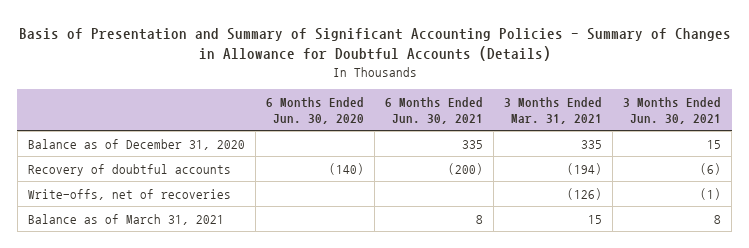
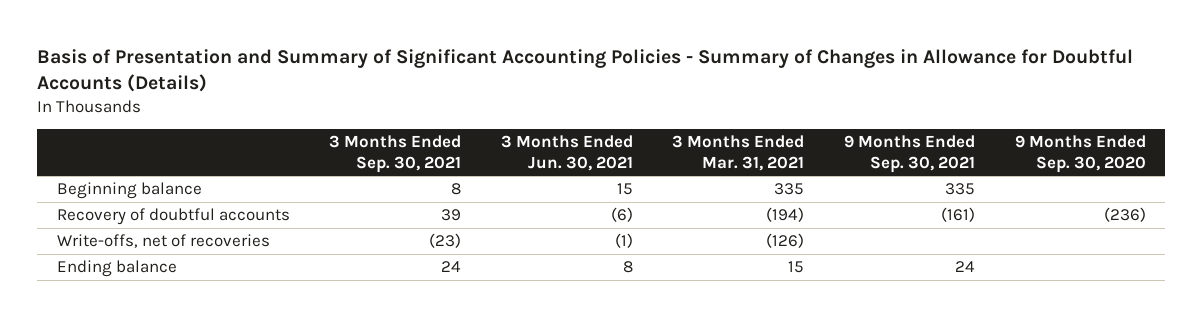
[265,97,364,125] 6 Months Ended Jun. 30, 2020 -> none
[385,97,484,125] 6 Months Ended Jun. 30, 2021 -> none
none -> [329,135,462,173] 3 Months Ended Sep. 30, 2021
none -> [843,135,975,173] 9 Months Ended Sep. 30, 2021
none -> [1014,135,1146,173] 9 Months Ended Sep. 30, 2020
[27,138,245,150] Balance as of December 31, 2020 -> [56,182,202,200] Beginning balance
[27,213,224,225] Balance as of March 31, 2021 -> [56,260,177,278] Ending balance

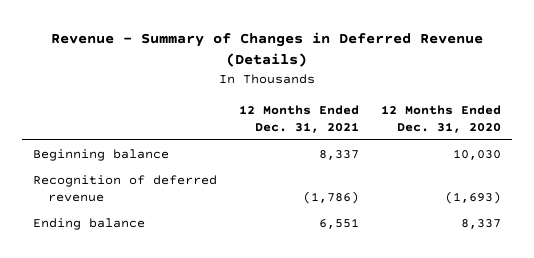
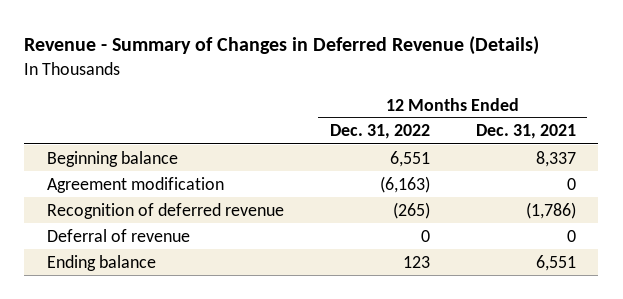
[380,104,501,133] 12 Months Ended Dec. 31, 2020 -> none
none -> [329,124,430,140] Dec. 31, 2022
none -> [47,176,225,193] Agreement modification
none -> [47,228,191,242] Deferral of revenue

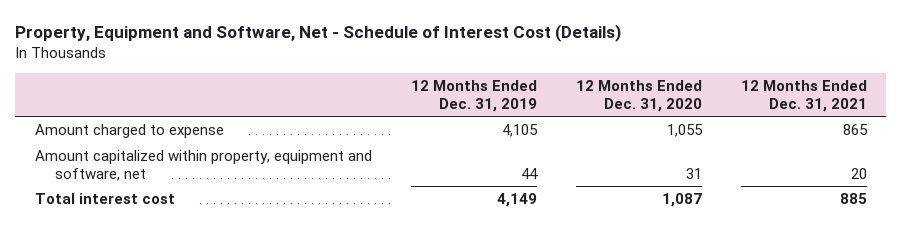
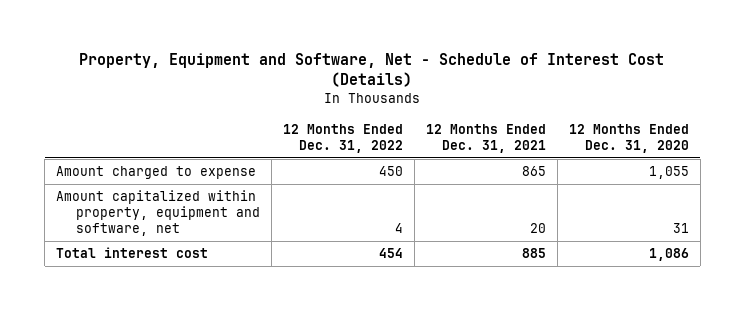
[410,80,537,112] 12 Months Ended Dec. 31, 2019 -> none
none -> [283,123,404,153] 12 Months Ended Dec. 31, 2022
[661,193,702,208] 1,087 -> [648,248,689,262] 1,086

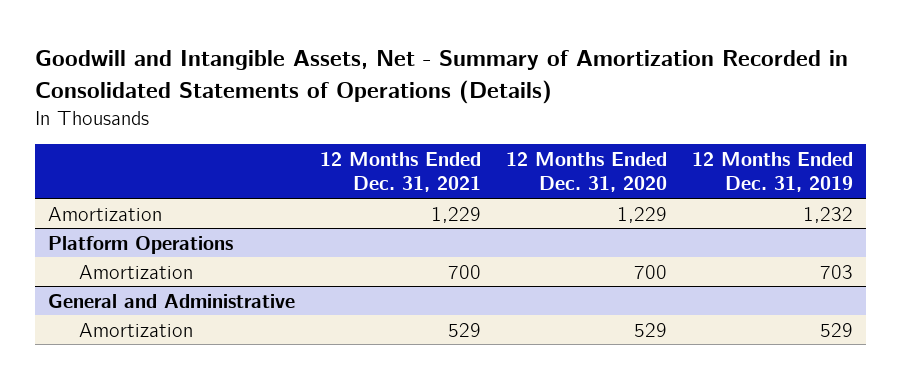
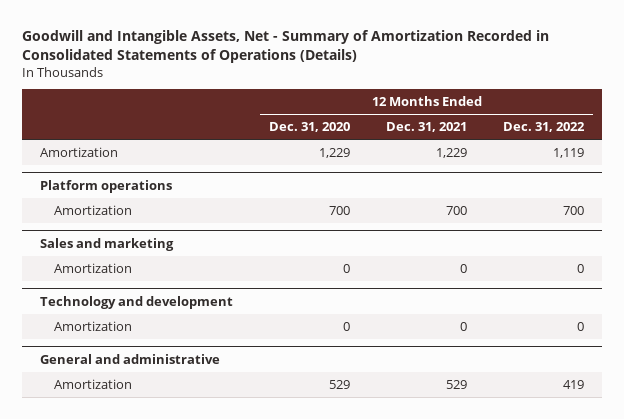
[692,152,854,193] 12 Months Ended Dec. 31, 2019 -> none
none -> [503,122,586,133] Dec. 31, 2022
[47,235,233,254] Platform Operations -> [39,179,172,193] Platform operations
none -> [39,237,174,251] Sales and marketing
none -> [53,262,132,273] Amortization
none -> [39,295,233,309] Technology and development
none -> [53,320,132,331] Amortization
[47,293,295,308] General and Administrative -> [39,353,220,364] General and administrative

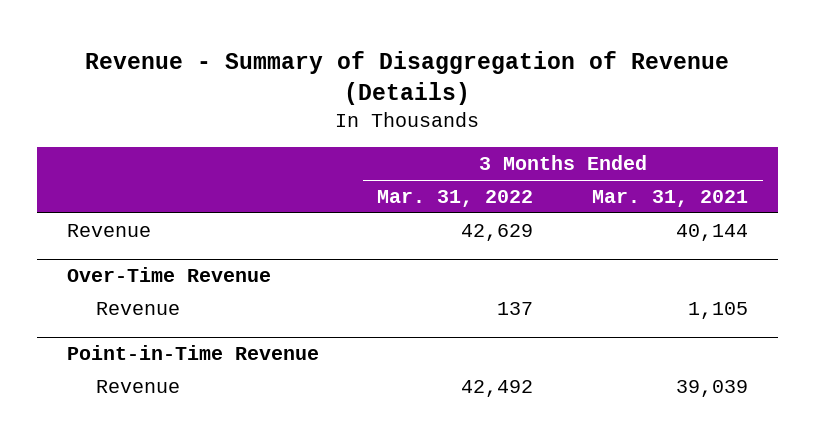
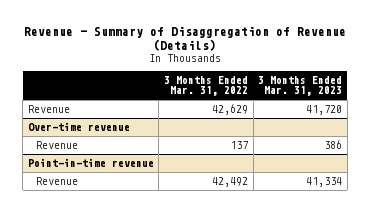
[592,189,749,207] Mar. 31, 2021 -> none
none -> [258,75,343,97] 3 Months Ended Mar. 31, 2023
[66,267,271,283] Over-Time Revenue -> [27,121,130,131] Over-time revenue
[66,345,319,361] Point-in-Time Revenue -> [27,157,154,167] Point-in-time revenue

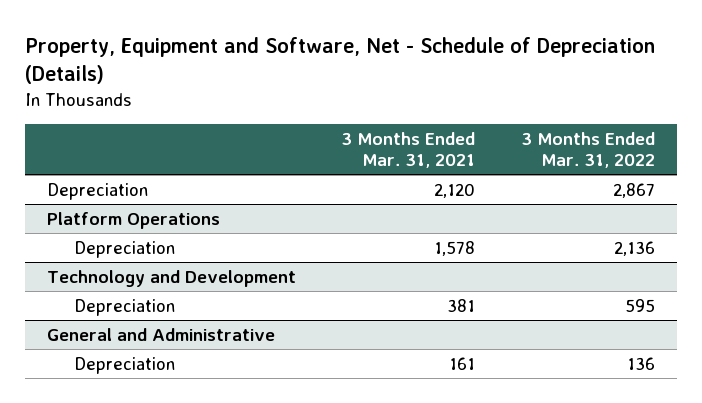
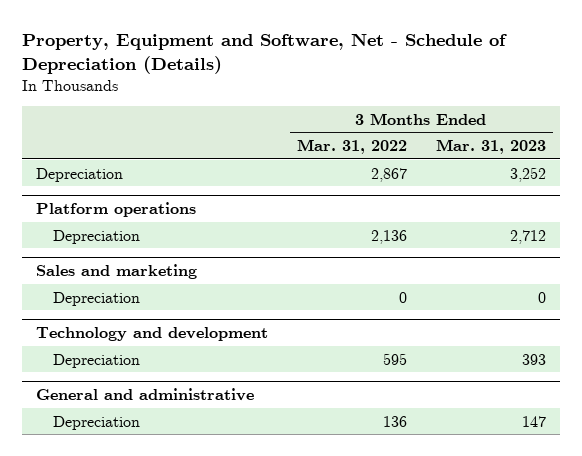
[341,131,476,169] 3 Months Ended Mar. 31, 2021 -> none
none -> [435,138,546,154] Mar. 31, 2023
[47,211,221,229] Platform Operations -> [36,201,197,217] Platform operations
none -> [36,263,198,279] Sales and marketing
none -> [52,291,140,306] Depreciation
[47,269,297,287] Technology and Development -> [36,326,269,341] Technology and development
[47,327,276,341] General and Administrative -> [36,387,255,401] General and administrative

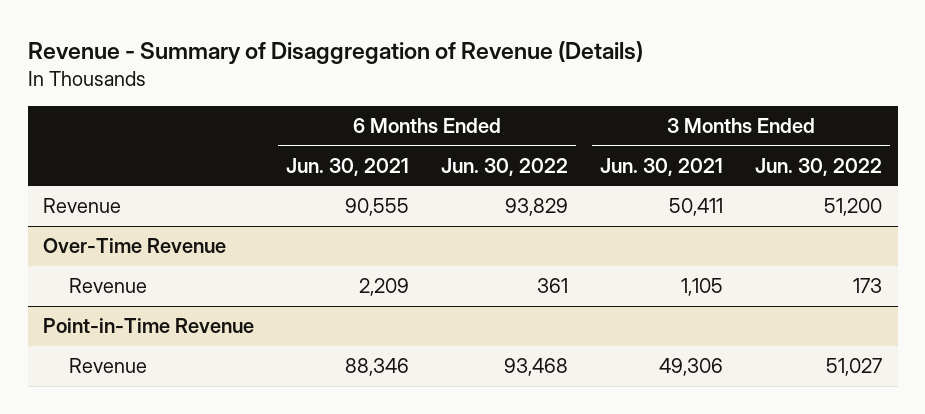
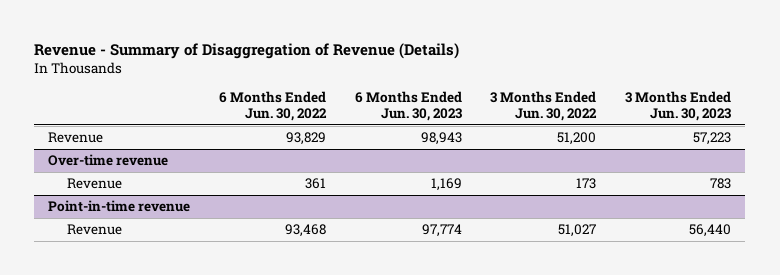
[286,157,410,176] Jun. 30, 2021 -> none
[599,157,723,176] Jun. 30, 2021 -> none
none -> [354,90,462,122] 6 Months Ended Jun. 30, 2023
none -> [625,90,732,122] 3 Months Ended Jun. 30, 2023
[43,238,227,254] Over-Time Revenue -> [48,154,169,167] Over-time revenue
[43,318,255,334] Point-in-Time Revenue -> [48,200,191,213] Point-in-time revenue

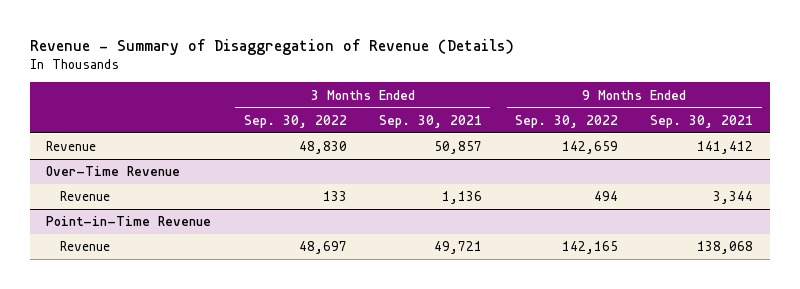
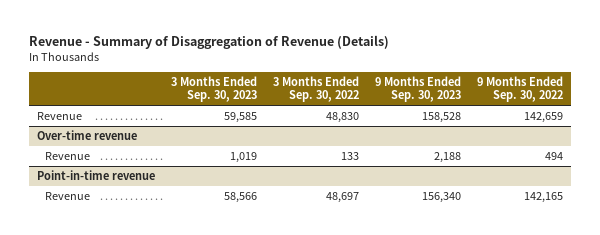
[379,114,483,128] Sep. 30, 2021 -> none
[650,114,754,128] Sep. 30, 2021 -> none
none -> [170,75,257,103] 3 Months Ended Sep. 30, 2023
none -> [374,75,461,103] 9 Months Ended Sep. 30, 2023
[46,166,181,177] Over-Time Revenue -> [36,130,137,141] Over-time revenue
[46,216,212,227] Point-in-Time Revenue -> [36,170,155,181] Point-in-time revenue

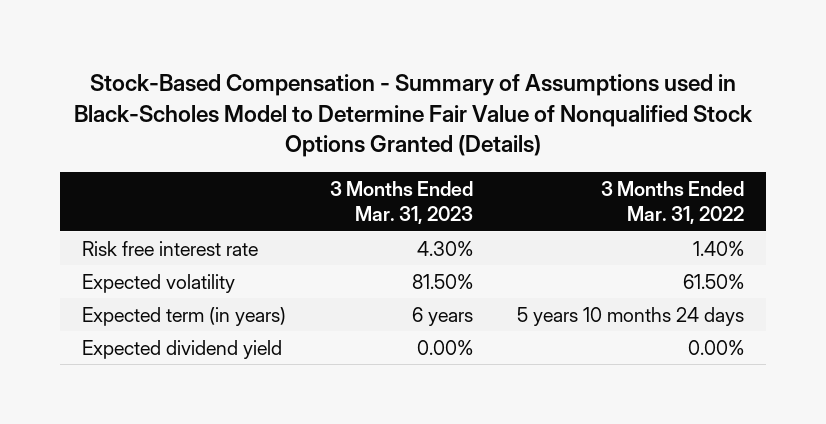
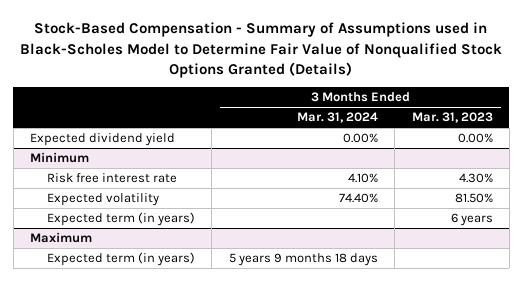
[600,180,744,225] 3 Months Ended Mar. 31, 2022 -> none
none -> [296,112,378,124] Mar. 31, 2024
[82,339,283,359] Expected dividend yield -> [30,133,176,147] Expected dividend yield
none -> [30,152,90,164] Minimum
none -> [30,232,93,244] Maximum
none -> [47,252,196,267] Expected term (in years)

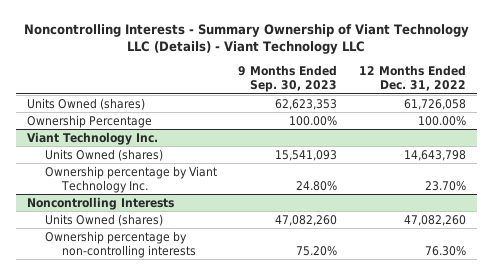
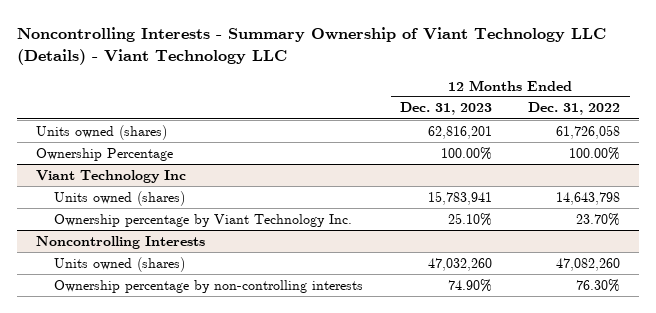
[238,65,338,93] 9 Months Ended Sep. 30, 2023 -> none
none -> [399,102,492,116] Dec. 31, 2023
[26,97,145,110] Units Owned (shares) -> [35,124,167,140] Units owned (shares)
[26,131,158,145] Viant Technology Inc. -> [35,169,186,183] Viant Technology Inc
[44,148,163,161] Units Owned (shares) -> [53,190,185,206] Units owned (shares)
[44,213,163,226] Units Owned (shares) -> [53,256,185,272] Units owned (shares)

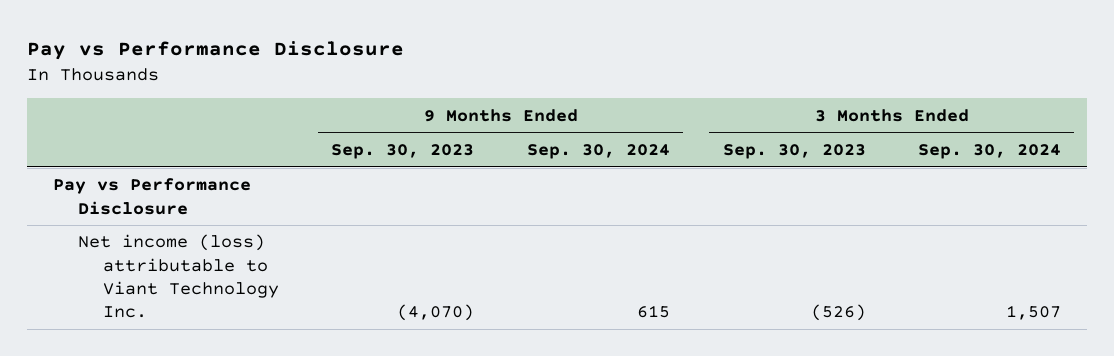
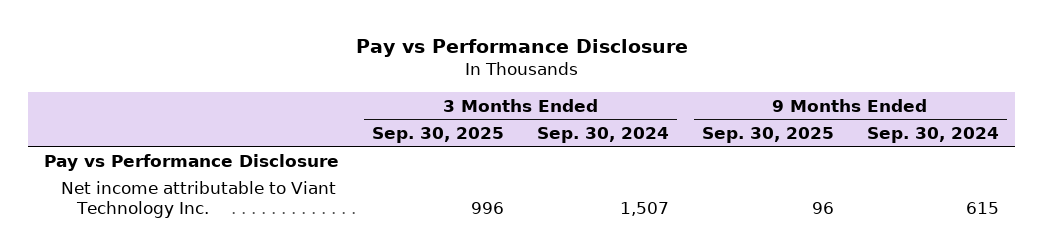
[331,144,475,160] Sep. 30, 2023 -> none
[722,144,866,160] Sep. 30, 2023 -> none
none -> [372,126,505,143] Sep. 30, 2025
none -> [701,126,834,143] Sep. 30, 2025
[78,234,279,318] Net income (loss) attributable to Viant Technology Inc. -> [60,180,336,219] Net income attributable to Viant Technology Inc.

